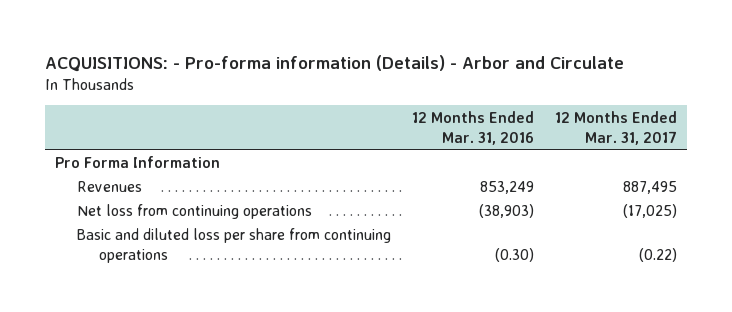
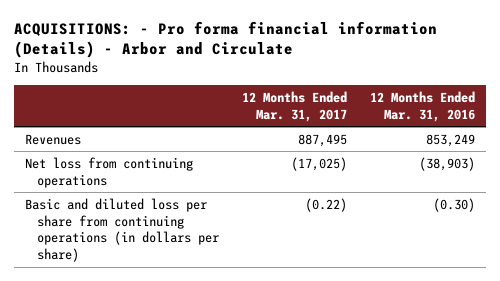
[44,54,624,72] ACQUISITIONS: - Pro-forma information (Details) - Arbor and Circulate -> [13,20,437,59] ACQUISITIONS: - Pro forma financial information (Details) - Arbor and Circulate
[55,156,221,169] Pro Forma Information -> none
[77,228,392,264] Basic and diluted loss per share from continuing operations -> [25,197,220,263] Basic and diluted loss per share from continuing operations (in dollars per share)

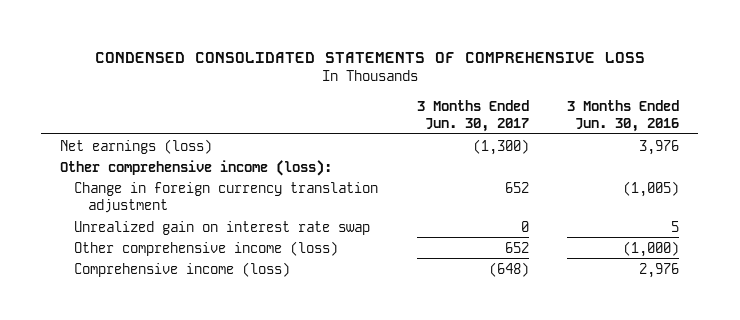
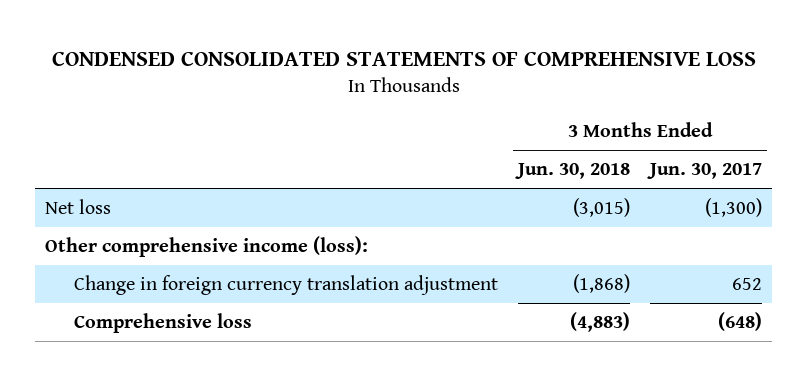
[567,99,680,132] 3 Months Ended Jun. 30, 2016 -> none
none -> [514,163,630,180] Jun. 30, 2018
[60,138,213,154] Net earnings (loss) -> [45,199,112,215] Net loss
[74,220,371,235] Unrealized gain on interest rate swap -> none
[74,240,339,256] Other comprehensive income (loss) -> none
[74,261,291,277] Comprehensive income (loss) -> [73,313,252,334] Comprehensive loss

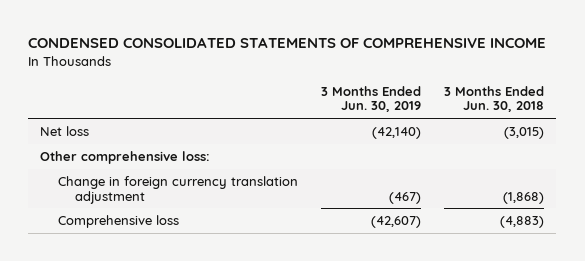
[51,50,756,66] CONDENSED CONSOLIDATED STATEMENTS OF COMPREHENSIVE LOSS -> [28,37,547,49] CONDENSED CONSOLIDATED STATEMENTS OF COMPREHENSIVE INCOME
[647,163,763,180] Jun. 30, 2017 -> none
none -> [321,85,422,113] 3 Months Ended Jun. 30, 2019
[45,236,369,258] Other comprehensive income (loss): -> [40,150,211,164] Other comprehensive loss:

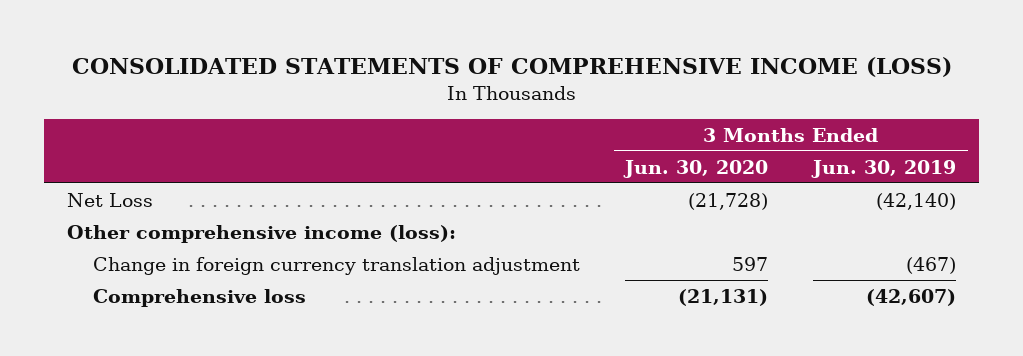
[28,37,547,49] CONDENSED CONSOLIDATED STATEMENTS OF COMPREHENSIVE INCOME -> [71,56,952,77] CONSOLIDATED STATEMENTS OF COMPREHENSIVE INCOME (LOSS)
[444,85,545,113] 3 Months Ended Jun. 30, 2018 -> none
none -> [623,159,769,178] Jun. 30, 2020
[40,125,90,136] Net loss -> [66,193,153,208] Net Loss
[40,150,211,164] Other comprehensive loss: -> [66,225,456,244] Other comprehensive income (loss):

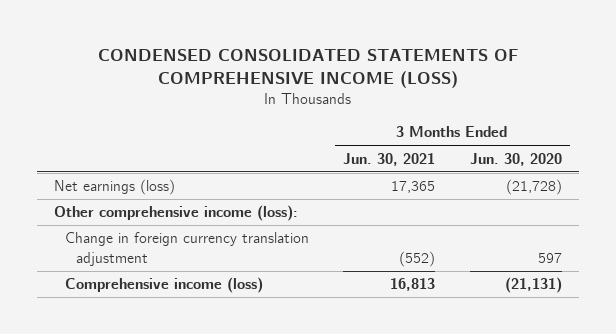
[71,56,952,77] CONSOLIDATED STATEMENTS OF COMPREHENSIVE INCOME (LOSS) -> [97,48,518,88] CONDENSED CONSOLIDATED STATEMENTS OF COMPREHENSIVE INCOME (LOSS)
[811,159,957,178] Jun. 30, 2019 -> none
none -> [343,152,436,166] Jun. 30, 2021
[66,193,153,208] Net Loss -> [54,179,176,196] Net earnings (loss)
[92,289,306,308] Comprehensive loss -> [65,277,264,294] Comprehensive income (loss)

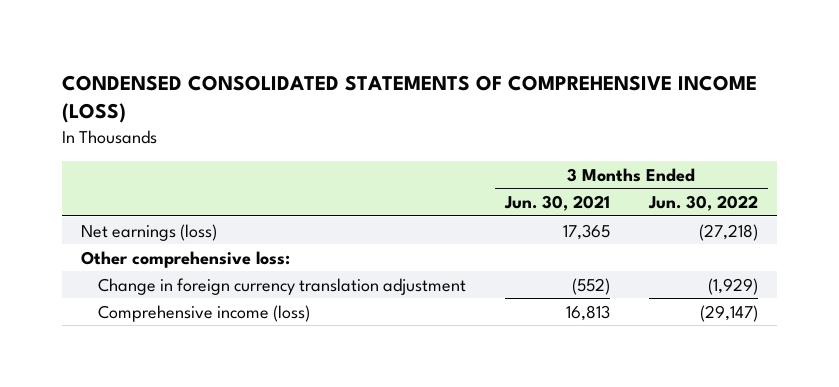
[469,152,562,166] Jun. 30, 2020 -> none
none -> [647,195,758,212] Jun. 30, 2022
[54,205,299,222] Other comprehensive income (loss): -> [81,250,291,268] Other comprehensive loss:

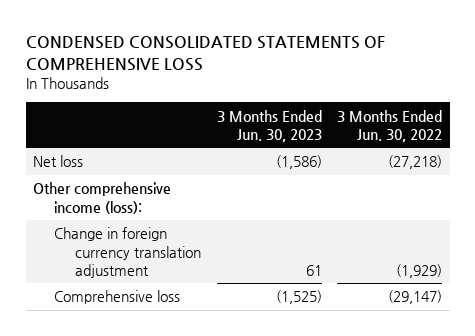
[61,75,757,124] CONDENSED CONSOLIDATED STATEMENTS OF COMPREHENSIVE INCOME (LOSS) -> [25,36,385,72] CONDENSED CONSOLIDATED STATEMENTS OF COMPREHENSIVE LOSS
[504,195,611,212] Jun. 30, 2021 -> none
none -> [216,109,322,142] 3 Months Ended Jun. 30, 2023
[81,223,218,241] Net earnings (loss) -> [33,155,84,168] Net loss
[81,250,291,268] Other comprehensive loss: -> [33,182,172,214] Other comprehensive income (loss):
[98,304,311,322] Comprehensive income (loss) -> [54,290,181,305] Comprehensive loss

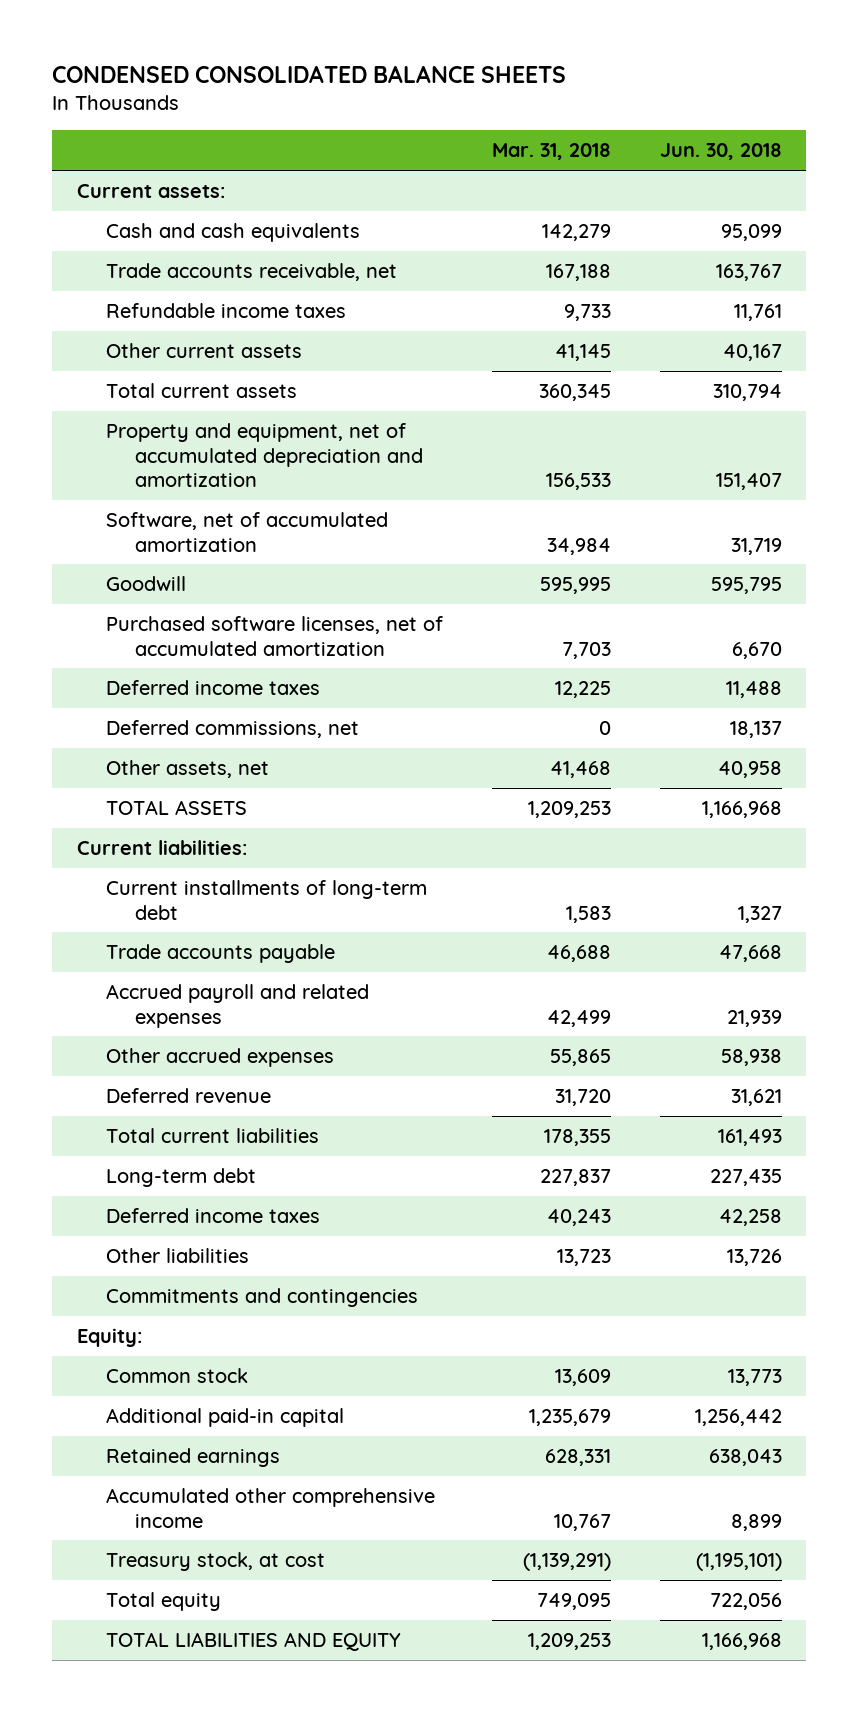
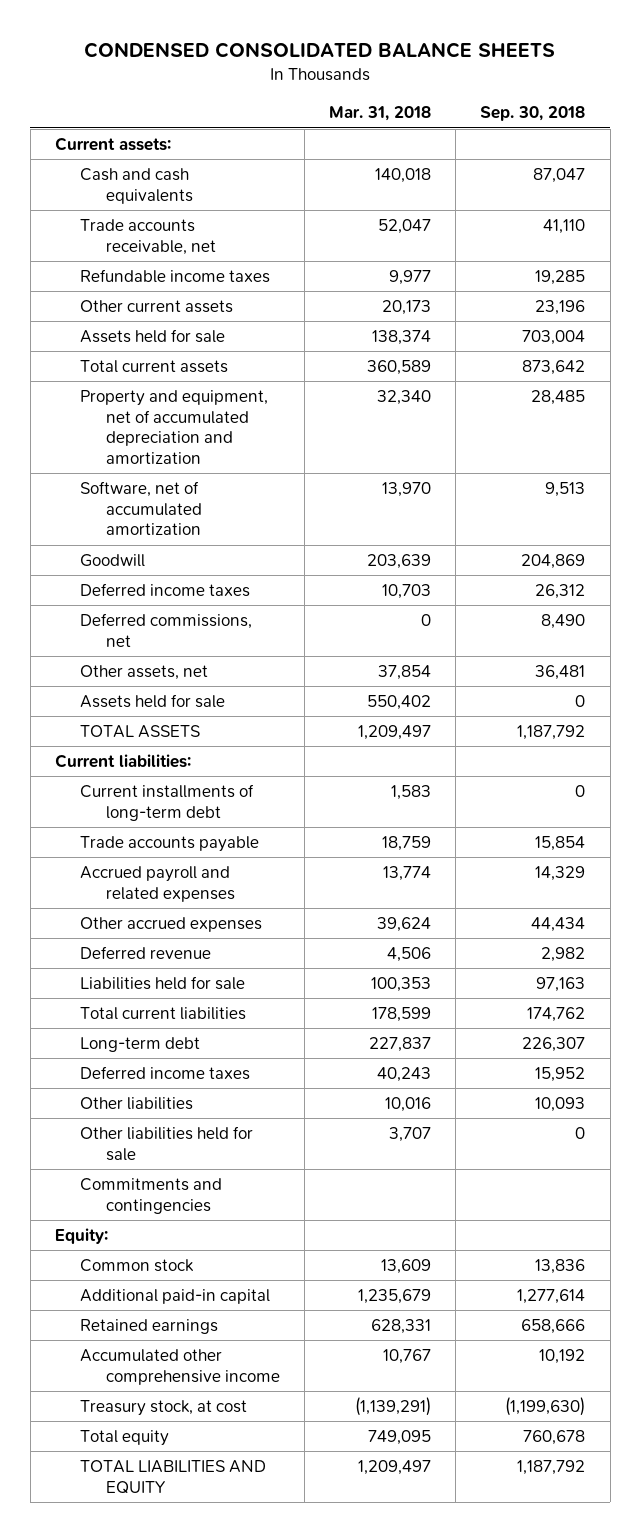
[659,143,782,161] Jun. 30, 2018 -> none
none -> [480,106,586,122] Sep. 30, 2018
[105,615,443,656] Purchased software licenses, net of accumulated amortization -> none
[541,223,611,241] 142,279 -> [375,168,432,184] 140,018
[545,263,611,281] 167,188 -> [378,219,432,235] 52,047
[563,303,611,321] 9,733 -> [389,270,432,286] 9,977
[554,343,611,361] 41,145 -> [382,300,432,316] 20,173
none -> [80,329,226,344] Assets held for sale
[538,383,611,401] 360,345 -> [367,360,432,376] 360,589
[545,473,611,491] 156,533 -> [377,390,432,406] 32,340
[546,537,611,555] 34,984 -> [382,482,432,498] 13,970
[539,576,611,594] 595,995 -> [367,554,432,570] 203,639
[554,680,611,698] 12,225 -> [382,584,432,600] 10,703
[549,760,611,778] 41,468 -> [378,665,432,681] 37,854
none -> [80,694,226,709] Assets held for sale
[527,800,611,818] 1,209,253 -> [358,725,432,741] 1,209,497
[546,944,611,962] 46,688 -> [382,836,432,852] 18,759
[546,1009,611,1027] 42,499 -> [383,866,432,882] 13,774
[549,1048,611,1066] 55,865 -> [377,917,432,933] 39,624
[554,1088,611,1106] 31,720 -> [387,947,432,963] 4,506
none -> [80,976,246,991] Liabilities held for sale
[543,1128,611,1146] 178,355 -> [372,1007,432,1023] 178,599
[556,1248,611,1266] 13,723 -> [385,1097,432,1113] 10,016
none -> [80,1126,254,1161] Other liabilities held for sale
[527,1632,611,1650] 1,209,253 -> [358,1460,432,1476] 1,209,497

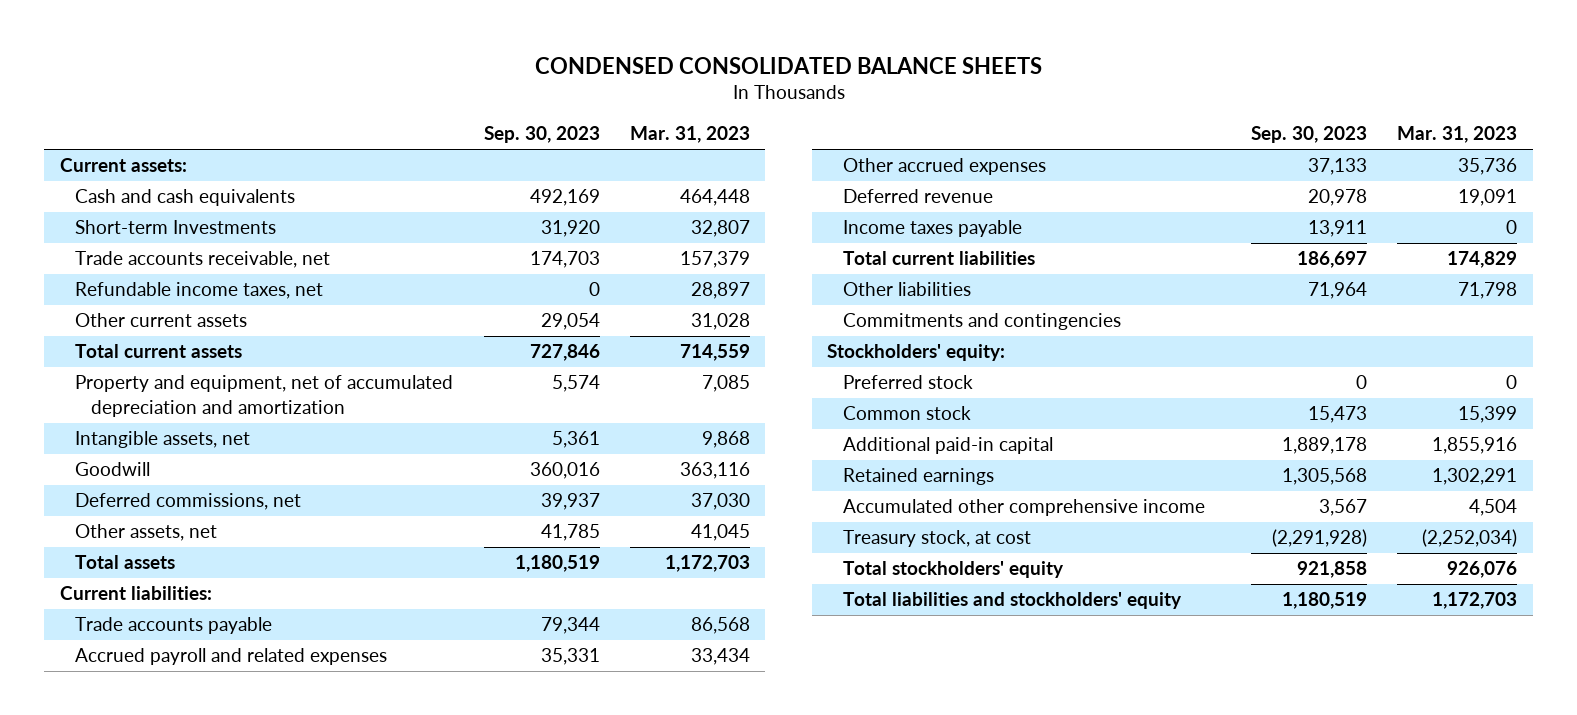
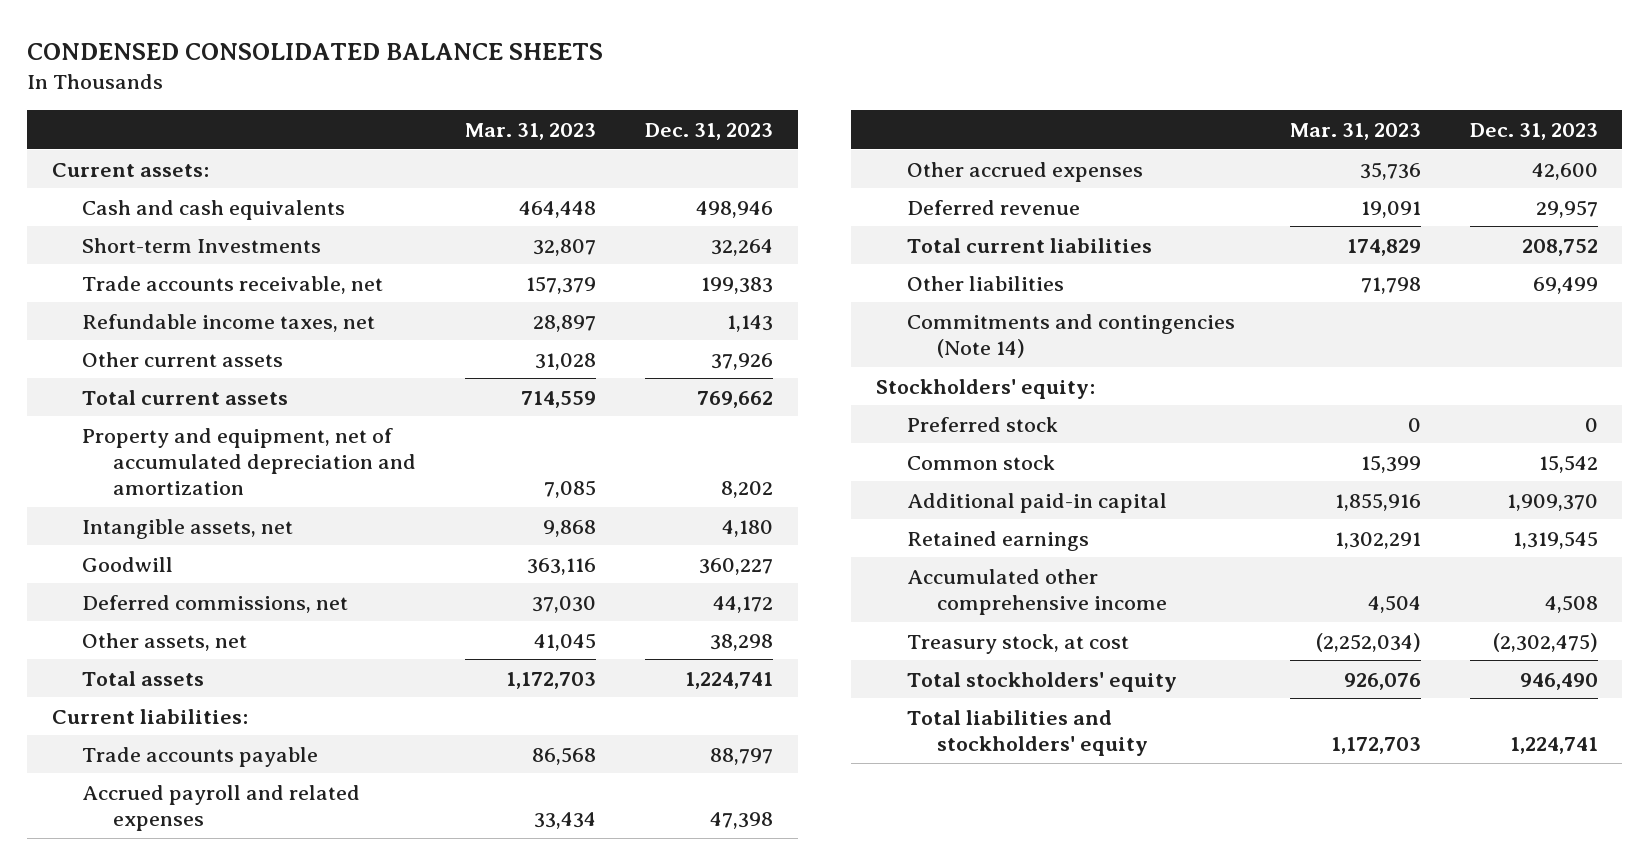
[483,126,600,144] Sep. 30, 2023 -> none
none -> [645,122,774,140] Dec. 31, 2023
[842,220,1022,238] Income taxes payable -> none
[842,313,1121,331] Commitments and contingencies -> [906,313,1235,358] Commitments and contingencies (Note 14)

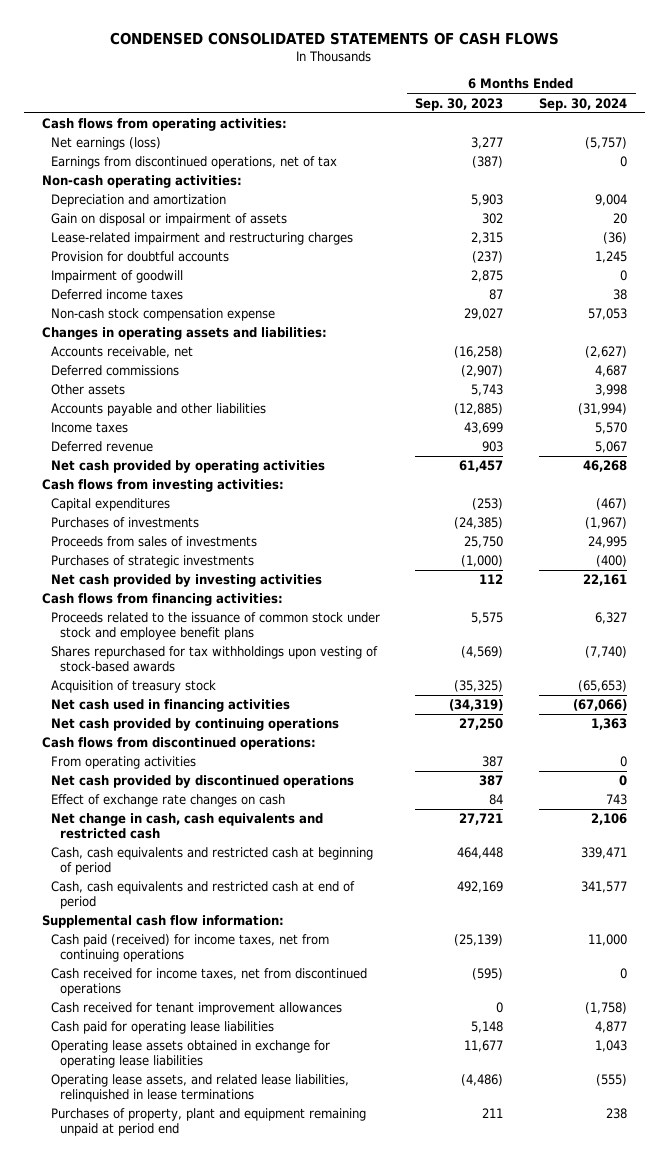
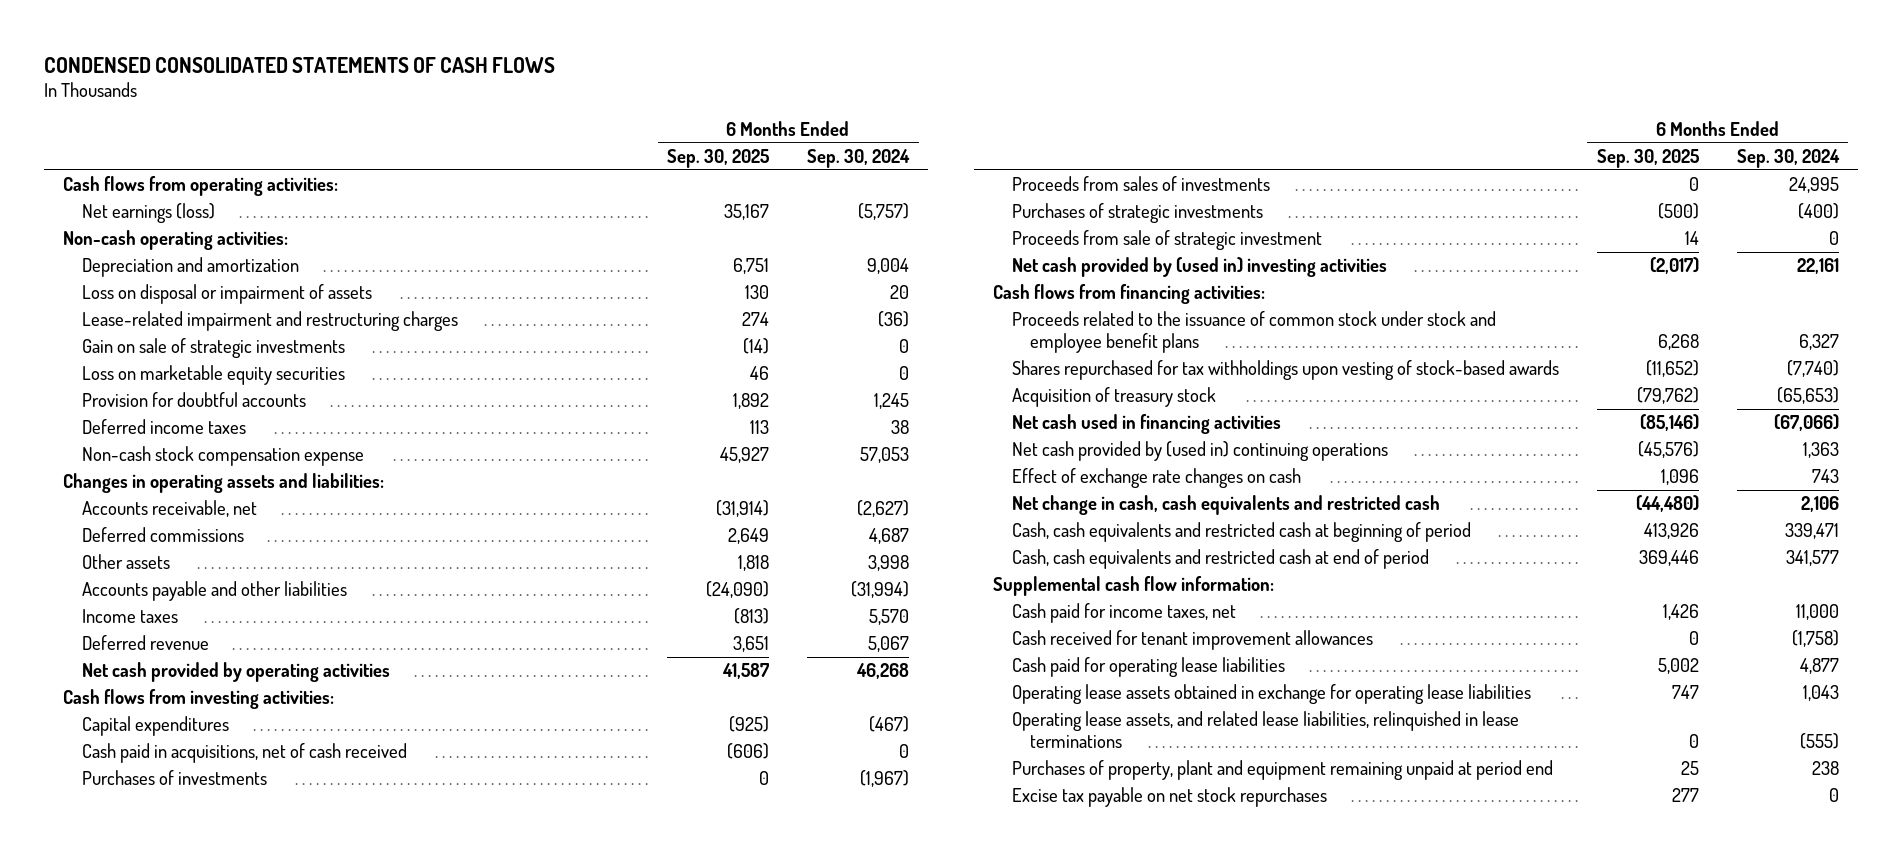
[415,97,504,111] Sep. 30, 2023 -> none
none -> [667,148,770,168] Sep. 30, 2025
[51,156,338,170] Earnings from discontinued operations, net of tax -> none
[51,213,288,227] Gain on disposal or impairment of assets -> [82,284,373,305] Loss on disposal or impairment of assets
none -> [82,338,346,359] Gain on sale of strategic investments
none -> [82,365,346,386] Loss on marketable equity securities
[51,270,184,284] Impairment of goodwill -> none
none -> [82,743,408,764] Cash paid in acquisitions, net of cash received
none -> [1011,230,1322,251] Proceeds from sale of strategic investment
[51,574,323,588] Net cash provided by investing activities -> [1011,257,1387,278] Net cash provided by (used in) investing activities
[41,737,316,751] Cash flows from discontinued operations: -> none
[51,756,197,770] From operating activities -> none
[51,775,355,789] Net cash provided by discontinued operations -> none
[51,718,340,732] Net cash provided by continuing operations -> [1011,441,1388,462] Net cash provided by (used in) continuing operations
[51,968,368,997] Cash received for income taxes, net from discontinued operations -> none
[51,934,330,963] Cash paid (received) for income taxes, net from continuing operations -> [1011,603,1236,624] Cash paid for income taxes, net
none -> [1011,787,1327,808] Excise tax payable on net stock repurchases

